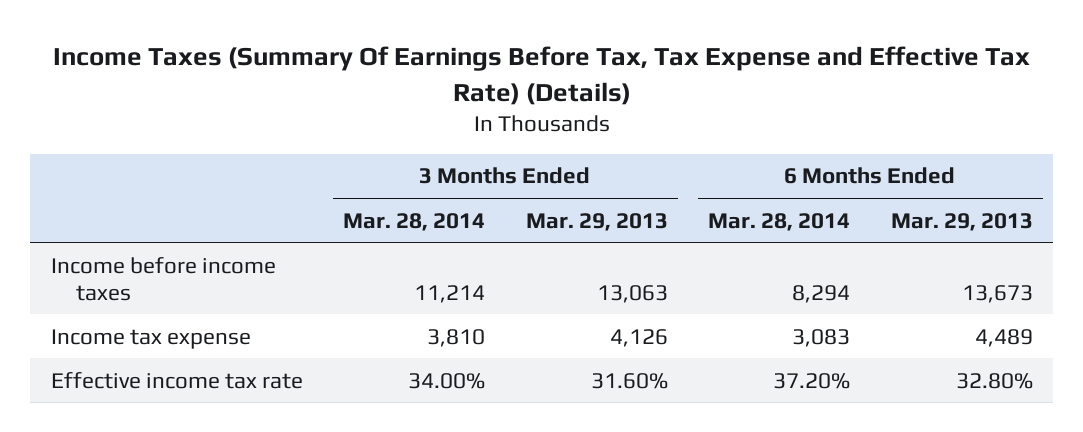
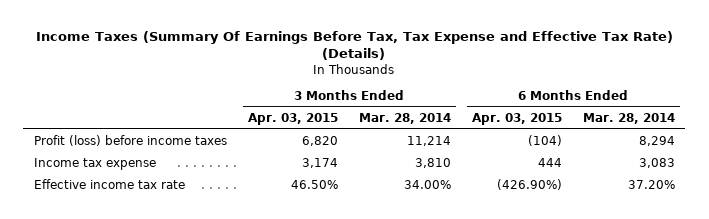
[525,212,668,231] Mar. 29, 2013 -> none
[890,212,1033,231] Mar. 29, 2013 -> none
none -> [247,113,338,126] Apr. 03, 2015
none -> [471,113,562,126] Apr. 03, 2015
[50,256,276,301] Income before income taxes -> [33,135,227,147] Profit (loss) before income taxes

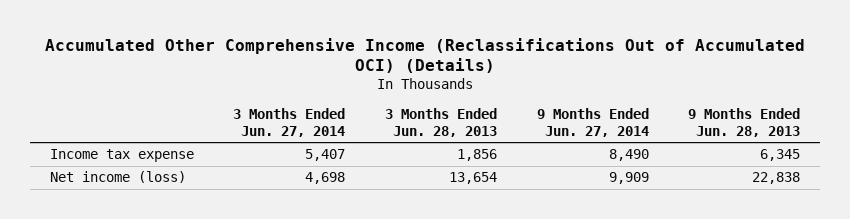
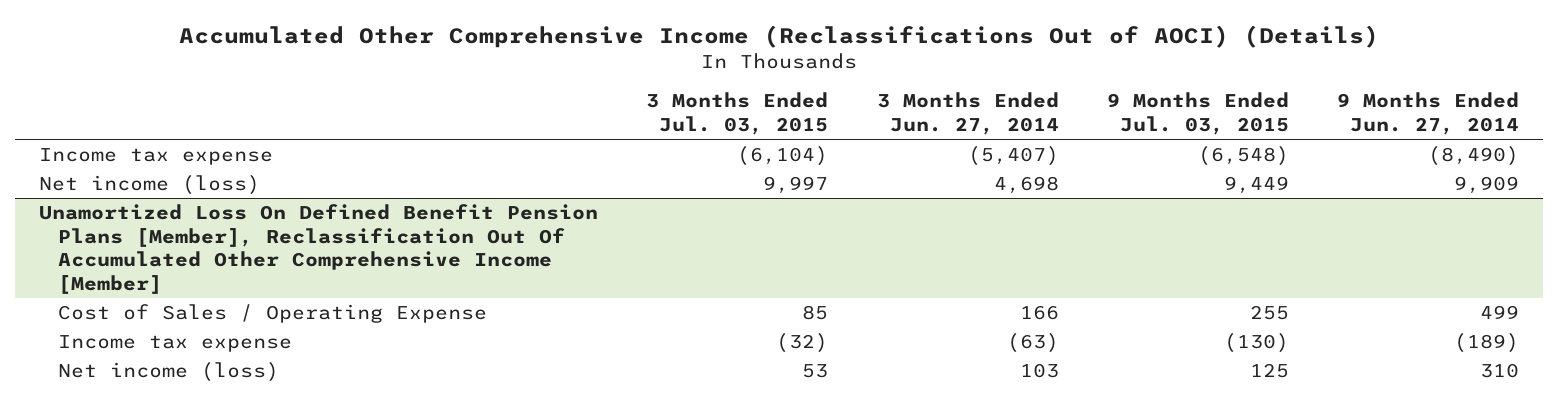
[44,37,805,74] Accumulated Other Comprehensive Income (Reclassifications Out of Accumulated OCI) (Details) -> [179,25,1380,49] Accumulated Other Comprehensive Income (Reclassifications Out of AOCI) (Details)
[384,107,497,137] 3 Months Ended Jun. 28, 2013 -> none
[688,107,801,137] 9 Months Ended Jun. 28, 2013 -> none
none -> [646,92,829,135] 3 Months Ended Jul. 03, 2015
none -> [1106,92,1289,135] 9 Months Ended Jul. 03, 2015
[305,149,346,162] 5,407 -> [967,146,1059,167] (5,407)
[608,149,649,162] 8,490 -> [1428,146,1520,167] (8,490)
none -> [39,204,599,295] Unamortized Loss On Defined Benefit Pension Plans [Member], Reclassification Out Of Accumulated Other Comprehensive Income [Member]
none -> [58,304,488,324] Cost of Sales / Operating Expense
none -> [58,335,293,353] Income tax expense
none -> [58,362,280,383] Net income (loss)

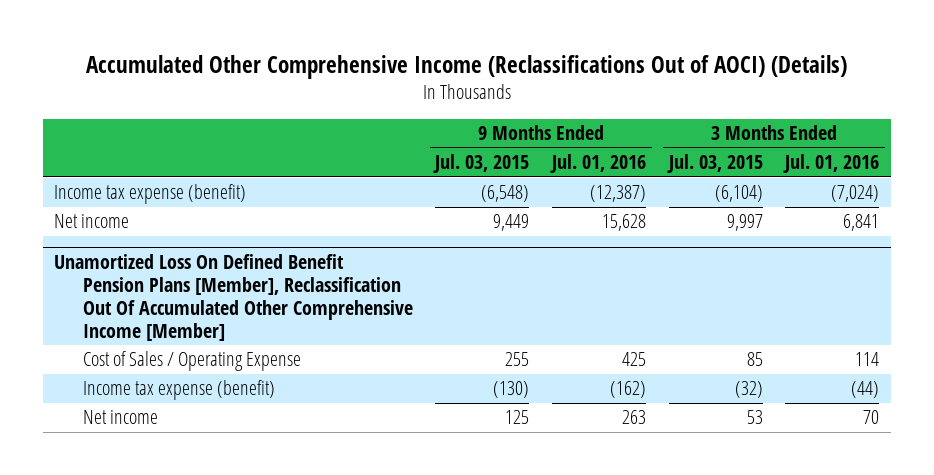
[876,92,1059,135] 3 Months Ended Jun. 27, 2014 -> none
[1337,92,1520,135] 9 Months Ended Jun. 27, 2014 -> none
none -> [549,154,646,174] Jul. 01, 2016
none -> [783,154,880,174] Jul. 01, 2016
[39,148,274,166] Income tax expense -> [54,184,247,205] Income tax expense (benefit)
[39,175,261,196] Net income (loss) -> [54,214,130,229] Net income
[58,335,293,353] Income tax expense -> [82,380,275,401] Income tax expense (benefit)
[58,362,280,383] Net income (loss) -> [82,410,158,425] Net income

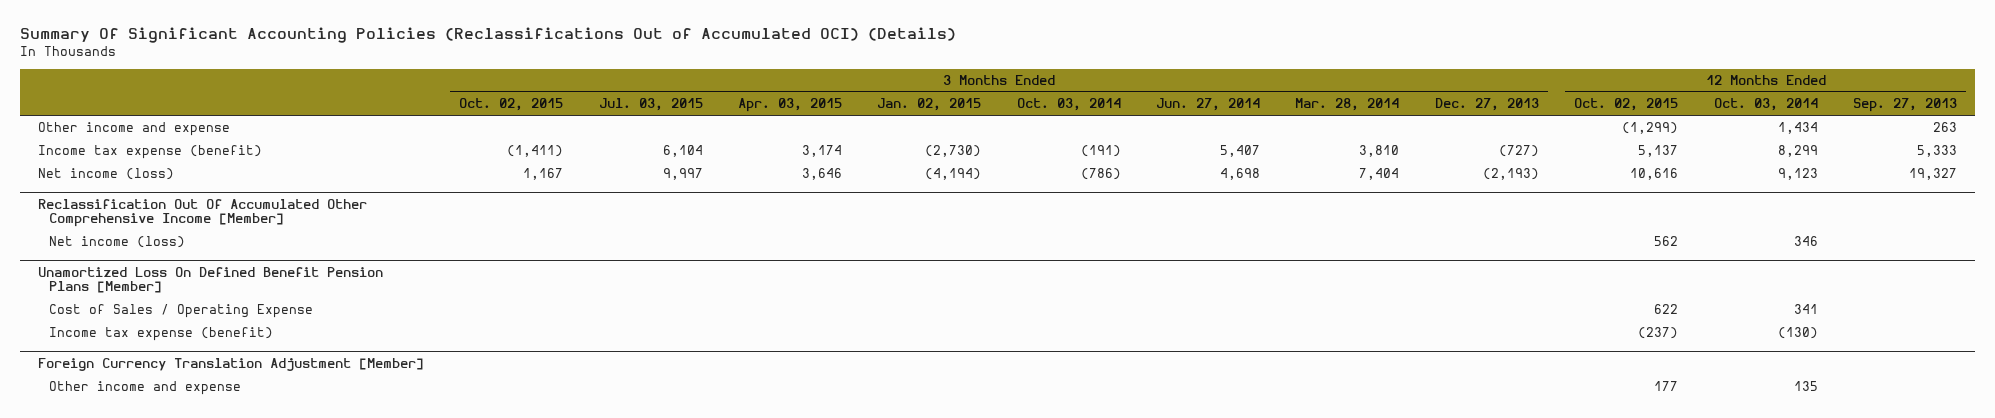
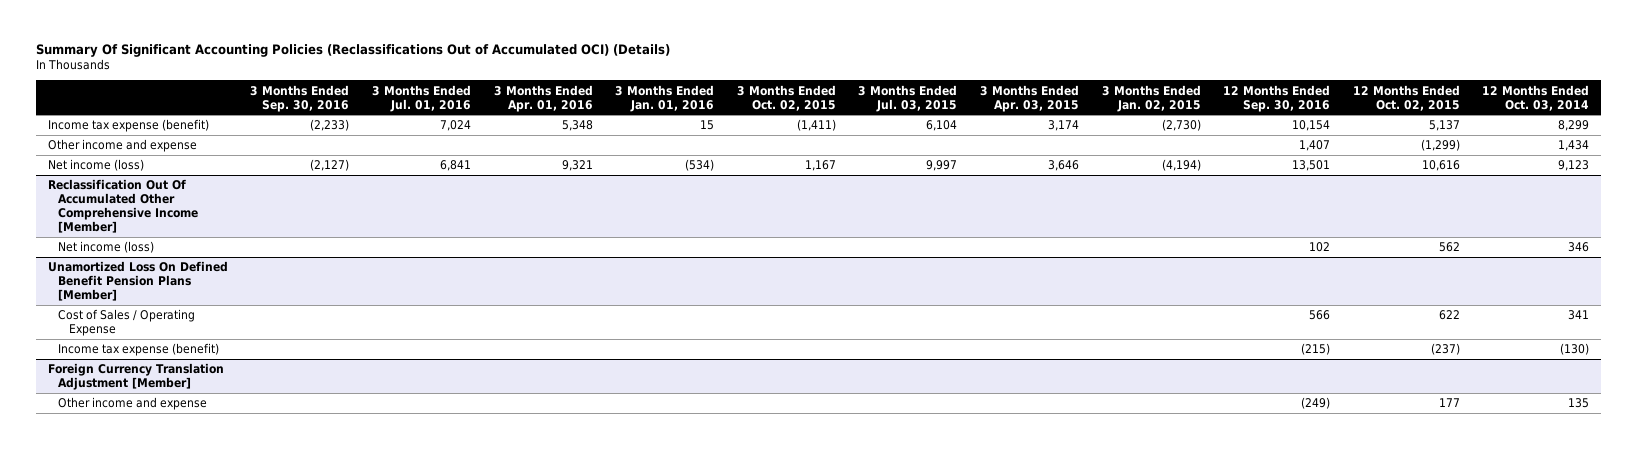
[1016,98,1121,112] Oct. 03, 2014 -> none
[1156,98,1261,112] Jun. 27, 2014 -> none
[1295,98,1400,112] Mar. 28, 2014 -> none
[1434,98,1539,112] Dec. 27, 2013 -> none
[1852,98,1957,113] Sep. 27, 2013 -> none
none -> [250,84,350,112] 3 Months Ended Sep. 30, 2016
none -> [371,84,471,112] 3 Months Ended Jul. 01, 2016
none -> [493,84,593,112] 3 Months Ended Apr. 01, 2016
none -> [615,84,715,112] 3 Months Ended Jan. 01, 2016
none -> [1223,84,1331,112] 12 Months Ended Sep. 30, 2016
[37,122,230,137] Other income and expense -> [47,139,197,153] Other income and expense

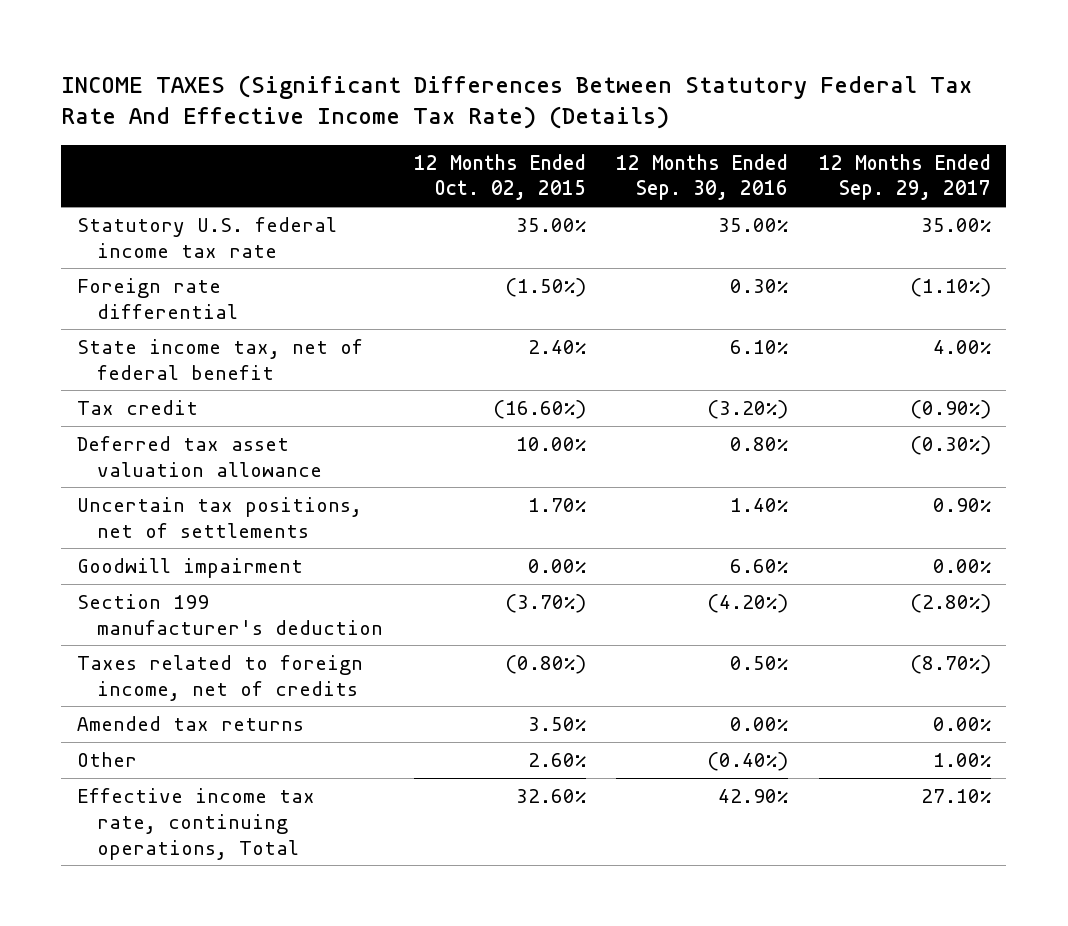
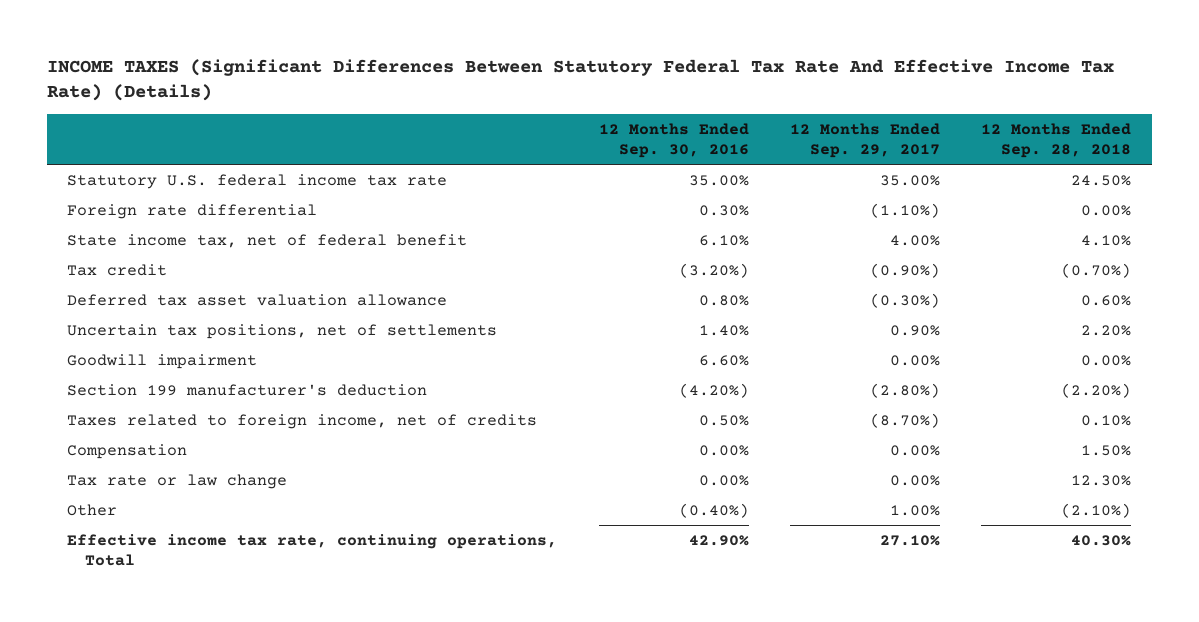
[413,153,586,201] 12 Months Ended Oct. 02, 2015 -> none
none -> [981,122,1132,158] 12 Months Ended Sep. 28, 2018
none -> [67,443,188,459] Compensation
[76,715,304,731] Amended tax returns -> [67,473,288,489] Tax rate or law change

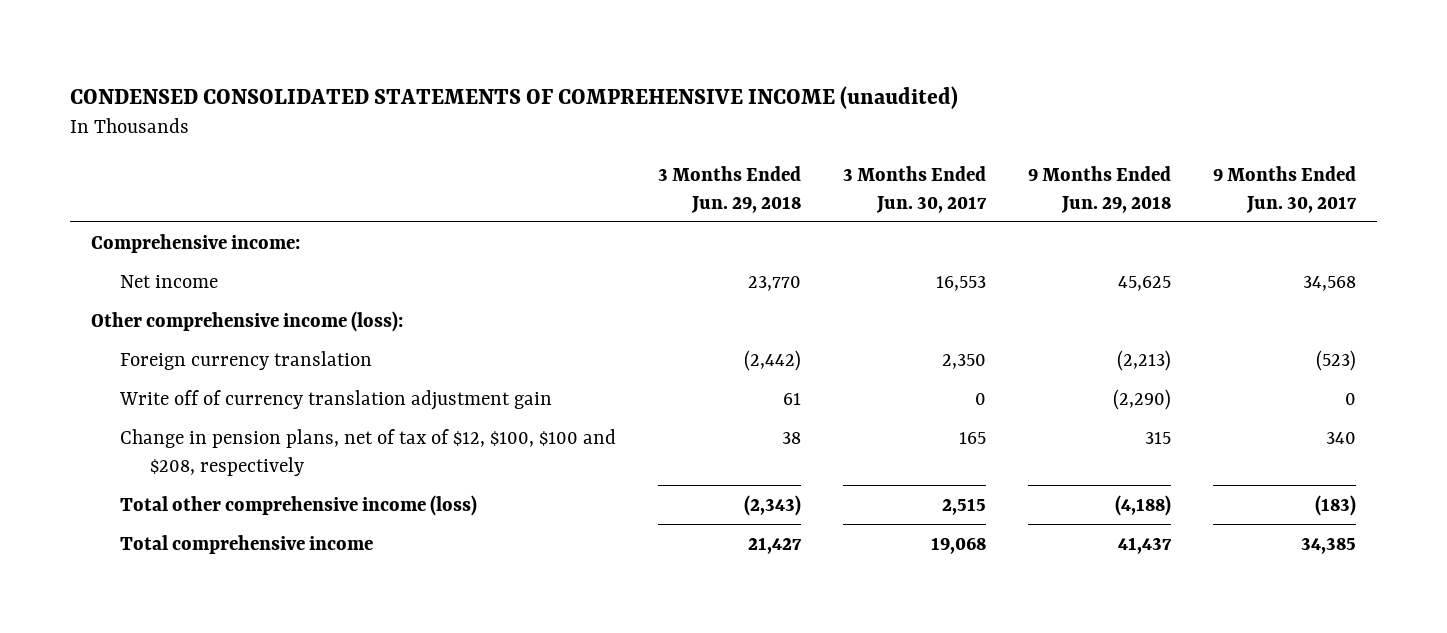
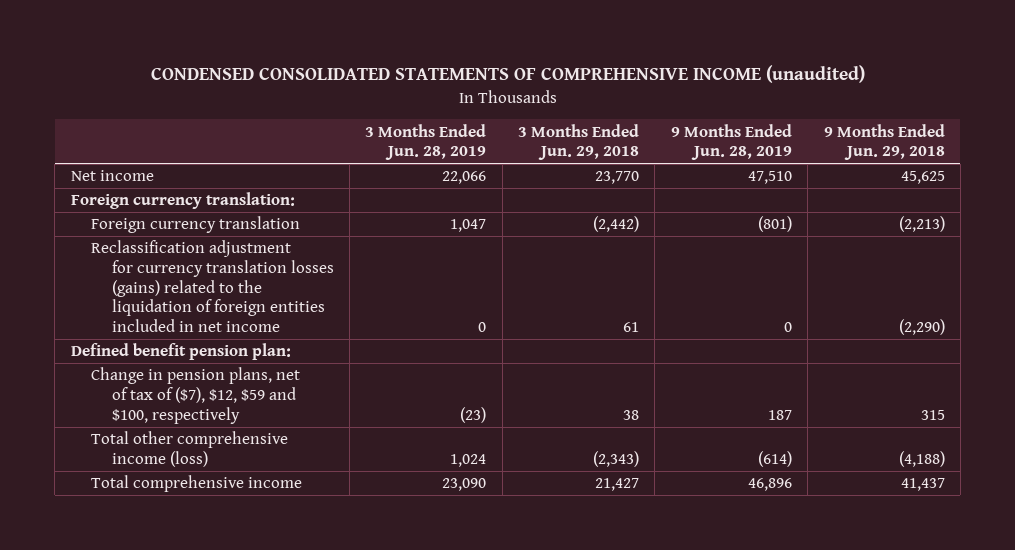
[843,165,988,213] 3 Months Ended Jun. 30, 2017 -> none
[1213,165,1358,213] 9 Months Ended Jun. 30, 2017 -> none
none -> [365,123,487,161] 3 Months Ended Jun. 28, 2019
none -> [670,123,792,161] 9 Months Ended Jun. 28, 2019
[90,233,300,253] Comprehensive income: -> none
[90,310,403,332] Other comprehensive income (loss): -> none
none -> [70,192,295,210] Foreign currency translation:
[119,389,553,410] Write off of currency translation adjustment gain -> [91,240,334,333] Reclassification adjustment for currency translation losses (gains) related to the liquidation of foreign entities included in net income
none -> [70,343,291,361] Defined benefit pension plan:
[120,428,617,476] Change in pension plans, net of tax of $12, $100, $100 and $208, respectively -> [91,367,301,424] Change in pension plans, net of tax of ($7), $12, $59 and $100, respectively

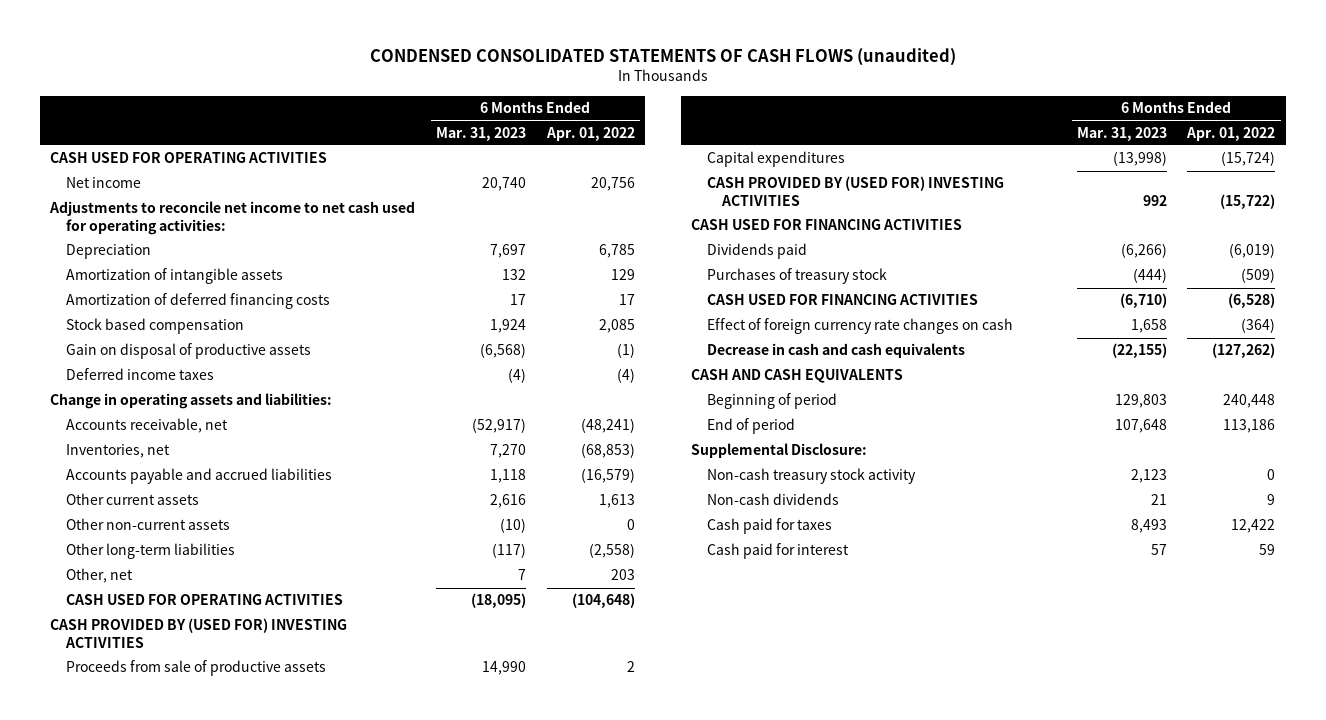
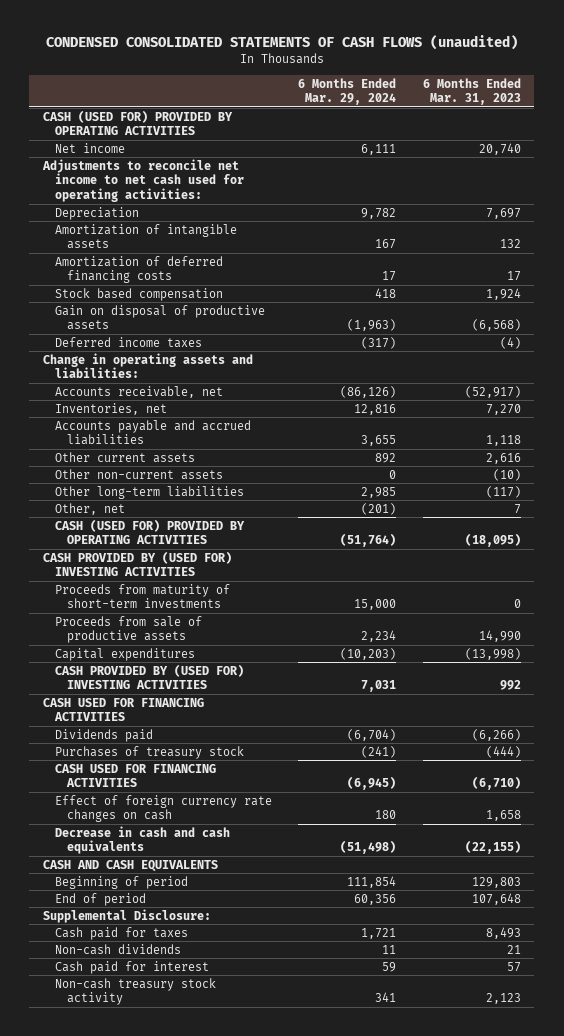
[545,126,635,141] Apr. 01, 2022 -> none
none -> [298,77,397,106] 6 Months Ended Mar. 29, 2024
[50,152,328,164] CASH USED FOR OPERATING ACTIVITIES -> [42,109,233,136] CASH (USED FOR) PROVIDED BY OPERATING ACTIVITIES
[65,594,343,606] CASH USED FOR OPERATING ACTIVITIES -> [54,518,245,545] CASH (USED FOR) PROVIDED BY OPERATING ACTIVITIES
none -> [54,583,230,609] Proceeds from maturity of short-term investments
[706,493,839,506] Non-cash dividends -> [54,943,181,955] Non-cash dividends
[706,468,916,485] Non-cash treasury stock activity -> [54,977,216,1006] Non-cash treasury stock activity

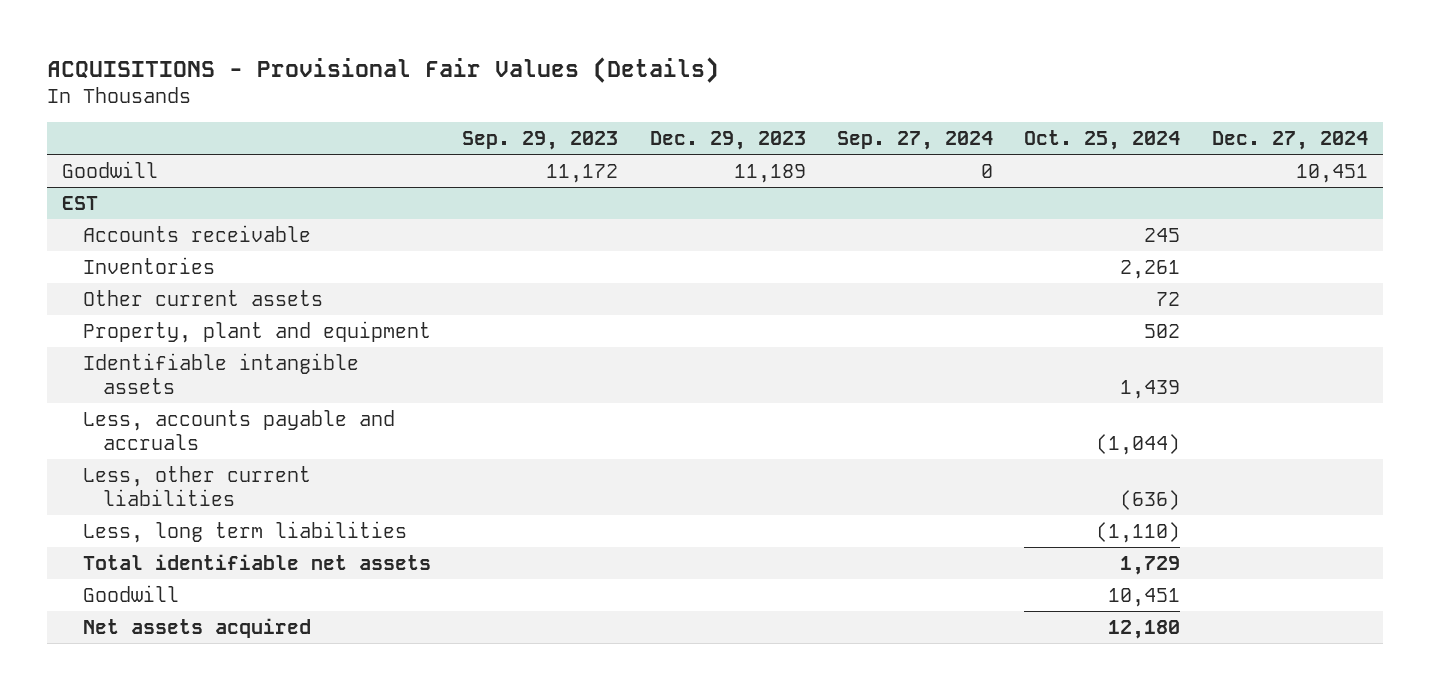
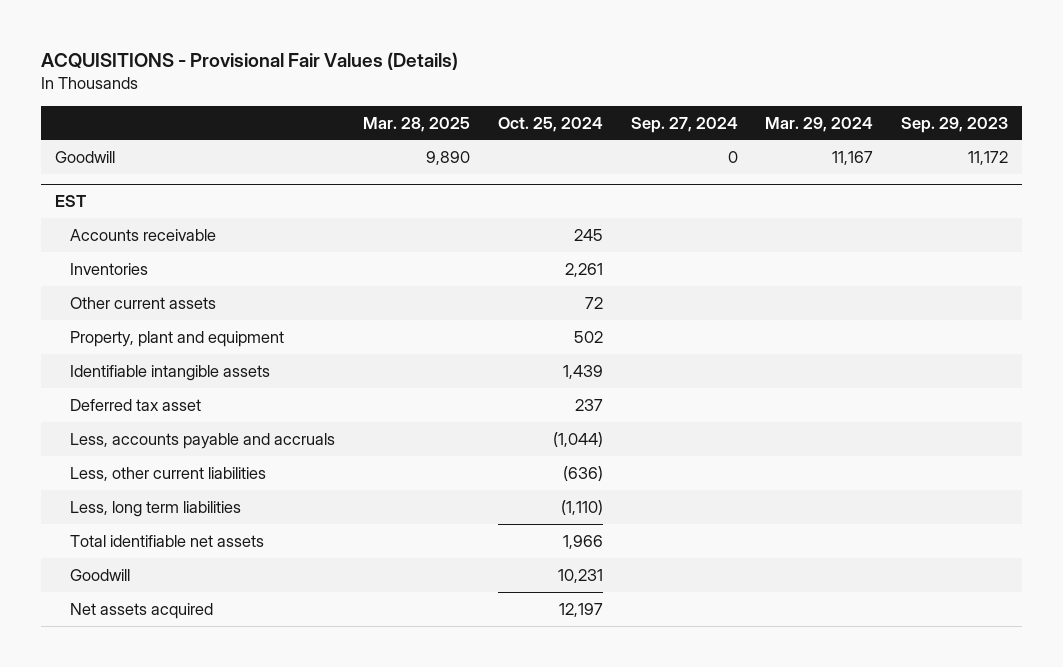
[649,130,806,150] Dec. 29, 2023 -> none
[1211,130,1368,150] Dec. 27, 2024 -> none
none -> [363,116,471,132] Mar. 28, 2025
none -> [765,116,874,132] Mar. 29, 2024
none -> [70,398,202,411] Deferred tax asset
[1120,555,1181,575] 1,729 -> [562,534,603,549] 1,966
[1108,587,1181,607] 10,451 -> [557,568,603,583] 10,231
[1108,619,1181,639] 12,180 -> [558,602,603,617] 12,197

